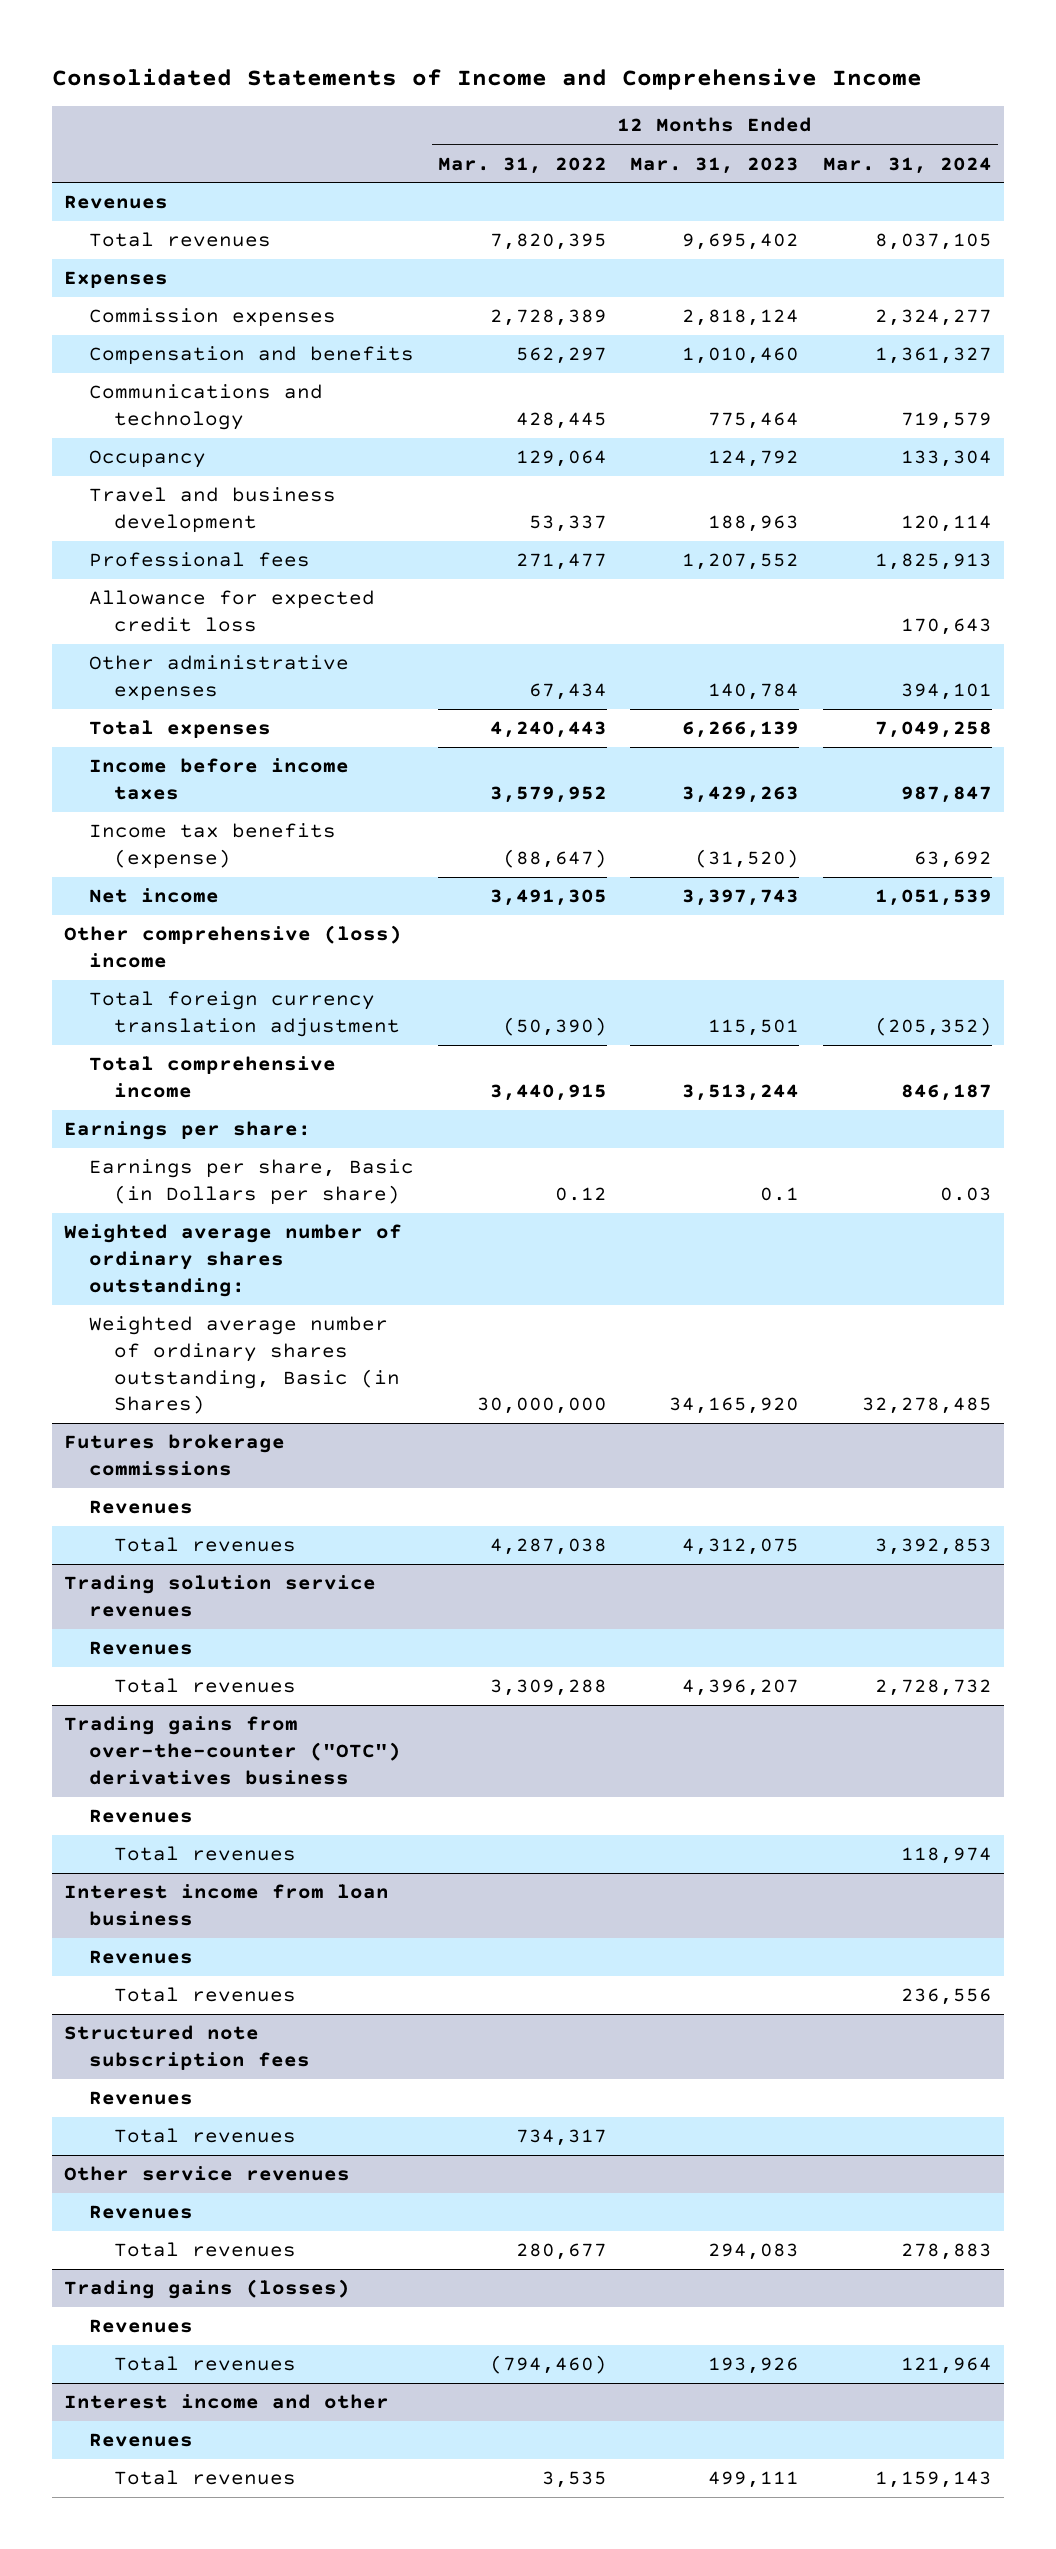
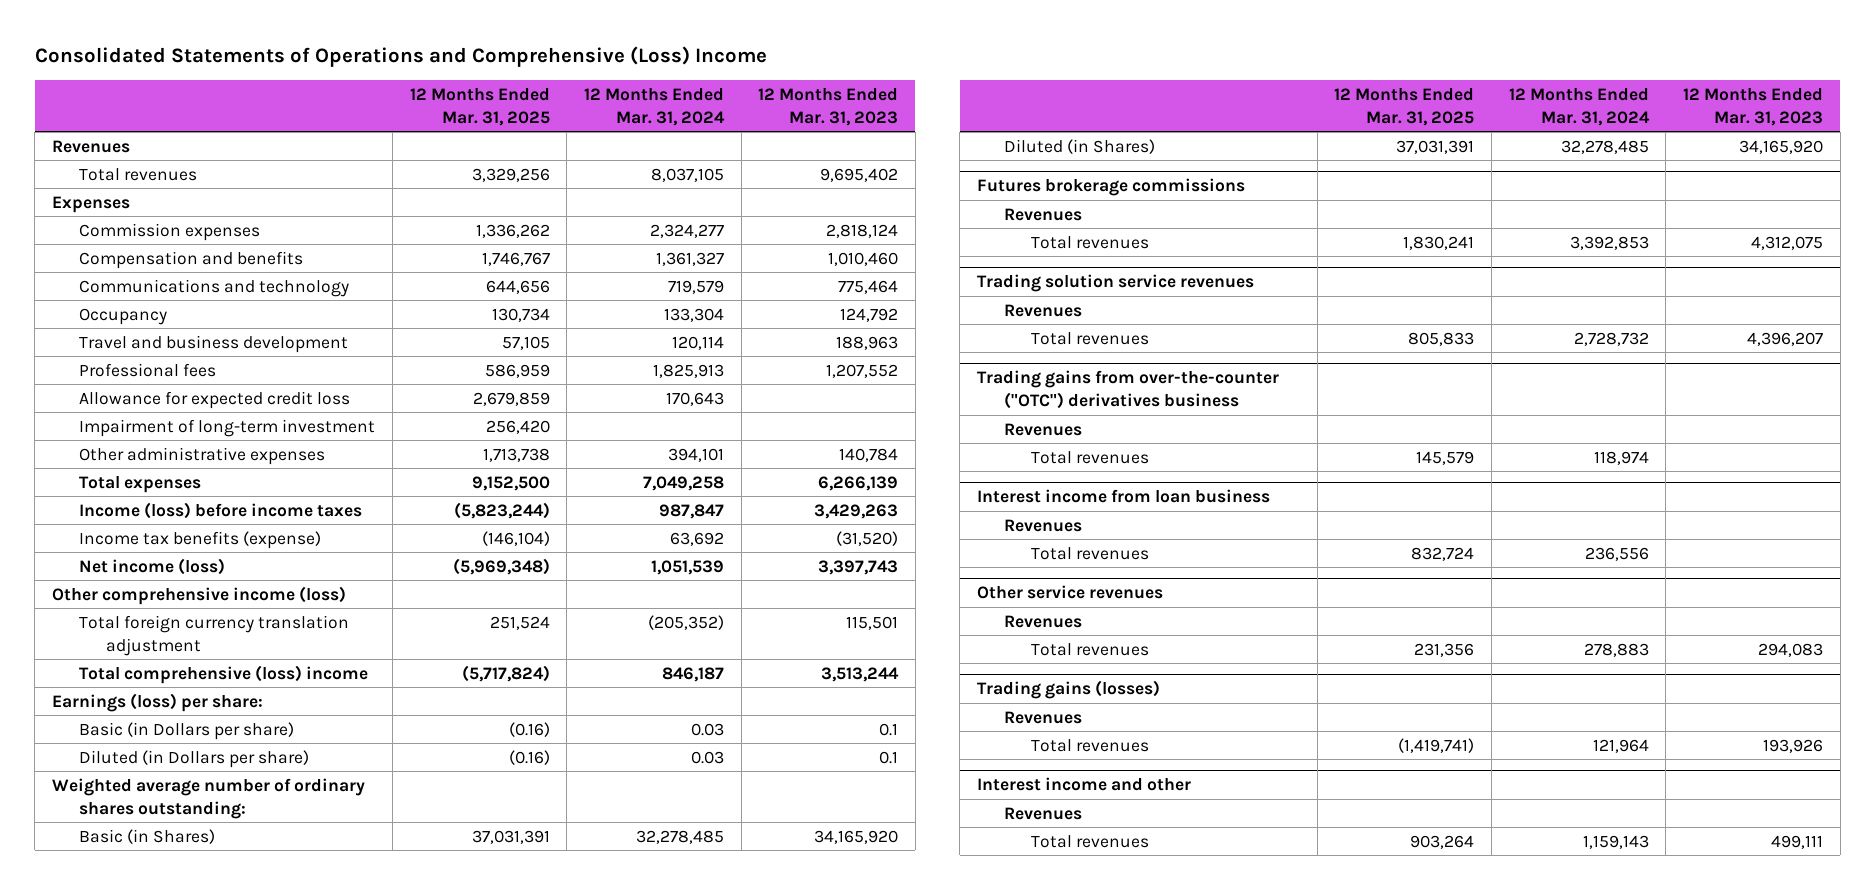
[51,67,922,90] Consolidated Statements of Income and Comprehensive Income -> [34,46,767,68] Consolidated Statements of Operations and Comprehensive (Loss) Income
[437,156,607,174] Mar. 31, 2022 -> none
none -> [409,87,550,126] 12 Months Ended Mar. 31, 2025
none -> [79,418,376,437] Impairment of long-term investment
[88,758,349,801] Income before income taxes -> [79,501,363,519] Income (loss) before income taxes
[88,888,219,904] Net income -> [79,557,226,575] Net income (loss)
[63,925,402,969] Other comprehensive (loss) income -> [52,585,347,605] Other comprehensive income (loss)
[88,1056,336,1099] Total comprehensive income -> [79,664,369,684] Total comprehensive (loss) income
[63,1121,311,1141] Earnings per share: -> [52,692,264,712] Earnings (loss) per share:
[88,1159,414,1206] Earnings per share, Basic (in Dollars per share) -> [79,721,295,740] Basic (in Dollars per share)
none -> [79,749,310,768] Diluted (in Dollars per share)
[88,1316,400,1415] Weighted average number of ordinary shares outstanding, Basic (in Shares) -> [79,828,216,844] Basic (in Shares)
none -> [1003,138,1155,154] Diluted (in Shares)
[63,2025,310,2071] Structured note subscription fees -> none
[88,2091,193,2106] Revenues -> none
[113,2128,296,2144] Total revenues -> none

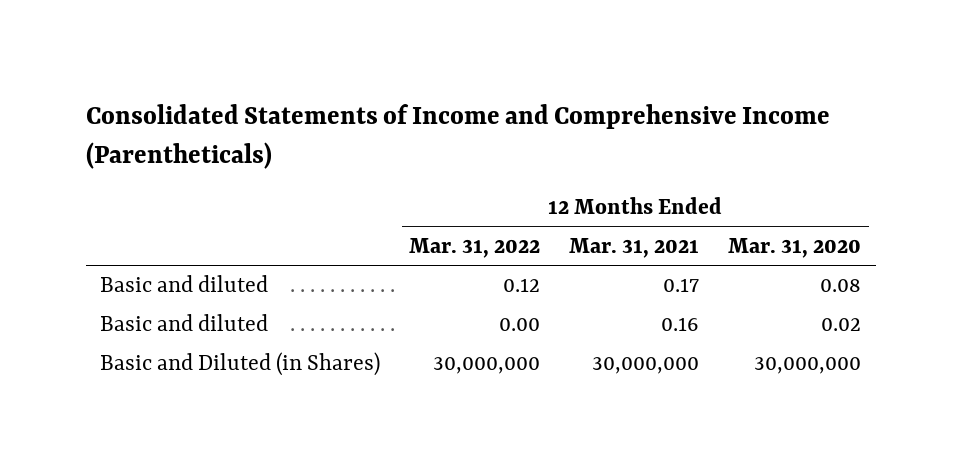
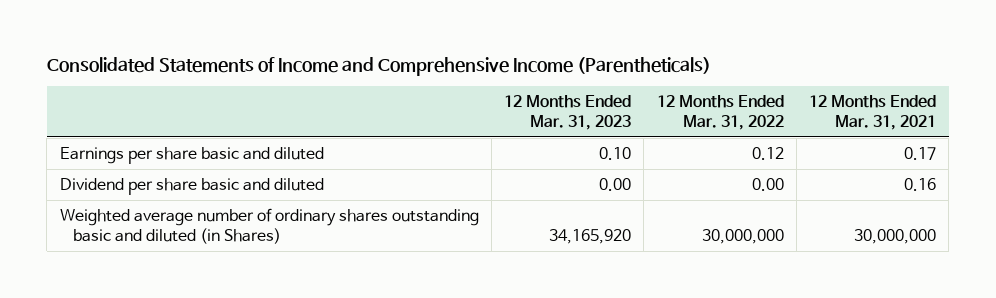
[728,238,862,259] Mar. 31, 2020 -> none
none -> [504,94,632,130] 12 Months Ended Mar. 31, 2023
[100,275,269,293] Basic and diluted -> [59,147,324,165] Earnings per share basic and diluted
[100,314,269,332] Basic and diluted -> [59,178,324,196] Dividend per share basic and diluted
[100,352,381,377] Basic and Diluted (in Shares) -> [59,208,479,244] Weighted average number of ordinary shares outstanding basic and diluted (in Shares)

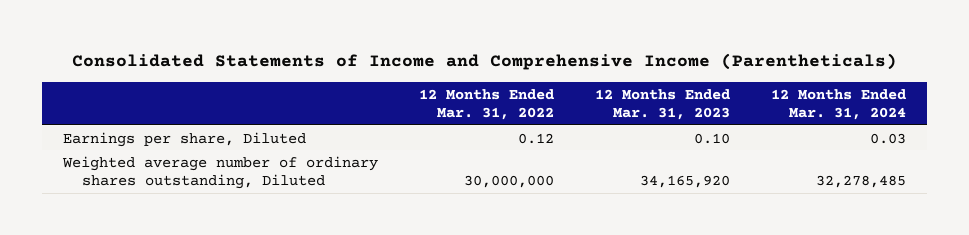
[809,94,937,130] 12 Months Ended Mar. 31, 2021 -> none
none -> [771,88,907,121] 12 Months Ended Mar. 31, 2024
[59,178,324,196] Dividend per share basic and diluted -> none
[59,147,324,165] Earnings per share basic and diluted -> [62,131,306,147] Earnings per share, Diluted
[59,208,479,244] Weighted average number of ordinary shares outstanding basic and diluted (in Shares) -> [61,155,378,190] Weighted average number of ordinary shares outstanding, Diluted

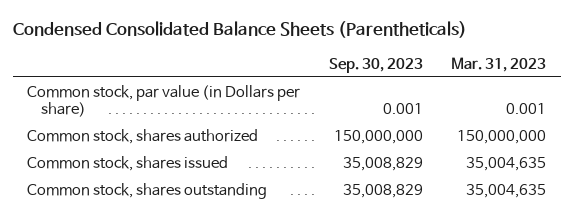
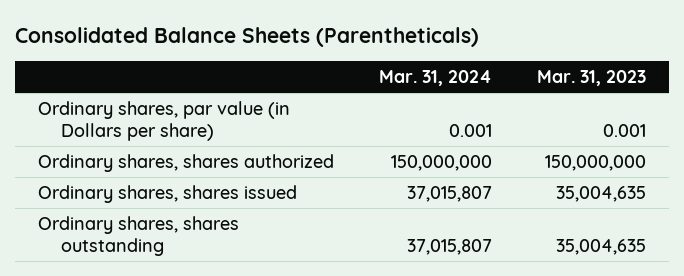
[13,21,468,39] Condensed Consolidated Balance Sheets (Parentheticals) -> [15,27,480,48] Consolidated Balance Sheets (Parentheticals)
[328,57,423,73] Sep. 30, 2023 -> none
none -> [379,70,493,87] Mar. 31, 2024
[27,84,301,118] Common stock, par value (in Dollars per share) -> [37,100,290,141] Ordinary shares, par value (in Dollars per share)
[27,128,259,144] Common stock, shares authorized -> [37,153,334,172] Ordinary shares, shares authorized
[27,155,229,171] Common stock, shares issued -> [37,184,297,203] Ordinary shares, shares issued
[27,182,268,199] Common stock, shares outstanding -> [37,215,239,256] Ordinary shares, shares outstanding

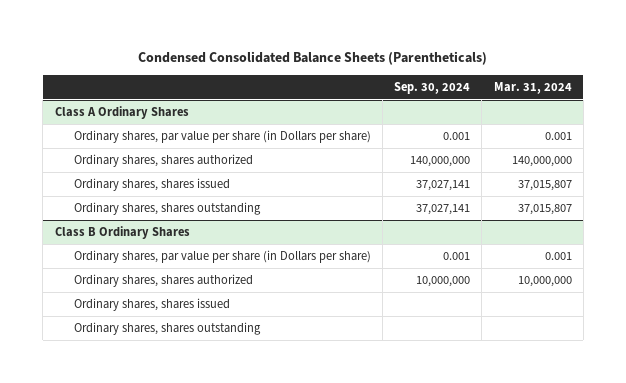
[15,27,480,48] Consolidated Balance Sheets (Parentheticals) -> [138,51,488,66] Condensed Consolidated Balance Sheets (Parentheticals)
[537,70,647,87] Mar. 31, 2023 -> none
none -> [394,81,471,94] Sep. 30, 2024
none -> [54,106,189,120] Class A Ordinary Shares
[37,100,290,141] Ordinary shares, par value (in Dollars per share) -> [74,130,372,144] Ordinary shares, par value per share (in Dollars per share)
[391,154,493,171] 150,000,000 -> [511,156,572,168] 140,000,000
none -> [54,226,190,240] Class B Ordinary Shares
none -> [74,250,372,264] Ordinary shares, par value per share (in Dollars per share)
none -> [74,274,254,288] Ordinary shares, shares authorized
none -> [74,298,231,312] Ordinary shares, shares issued
none -> [74,322,262,336] Ordinary shares, shares outstanding

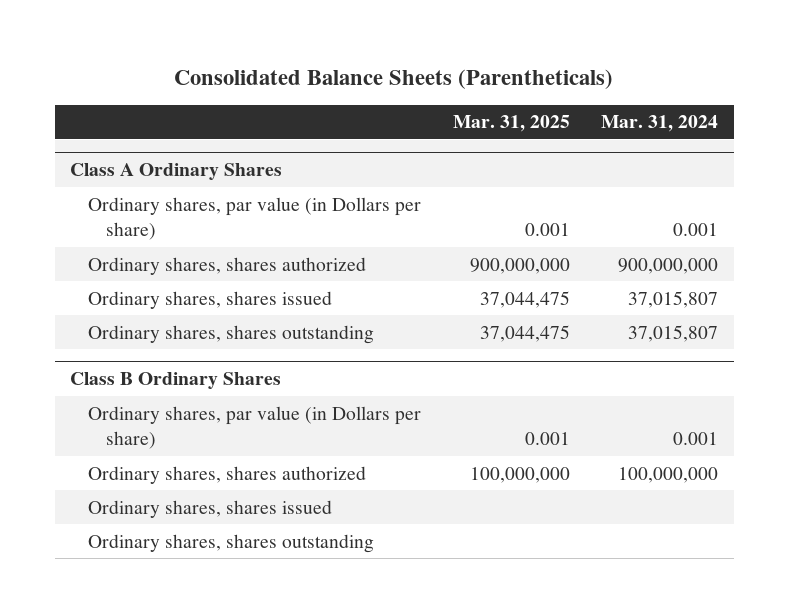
[138,51,488,66] Condensed Consolidated Balance Sheets (Parentheticals) -> [174,68,614,89] Consolidated Balance Sheets (Parentheticals)
[394,81,471,94] Sep. 30, 2024 -> none
none -> [452,115,570,133] Mar. 31, 2025
[74,130,372,144] Ordinary shares, par value per share (in Dollars per share) -> [88,196,422,241] Ordinary shares, par value (in Dollars per share)
[511,156,572,168] 140,000,000 -> [618,257,719,274] 900,000,000
[74,250,372,264] Ordinary shares, par value per share (in Dollars per share) -> [88,405,422,450] Ordinary shares, par value (in Dollars per share)
[517,276,572,288] 10,000,000 -> [618,466,719,483] 100,000,000

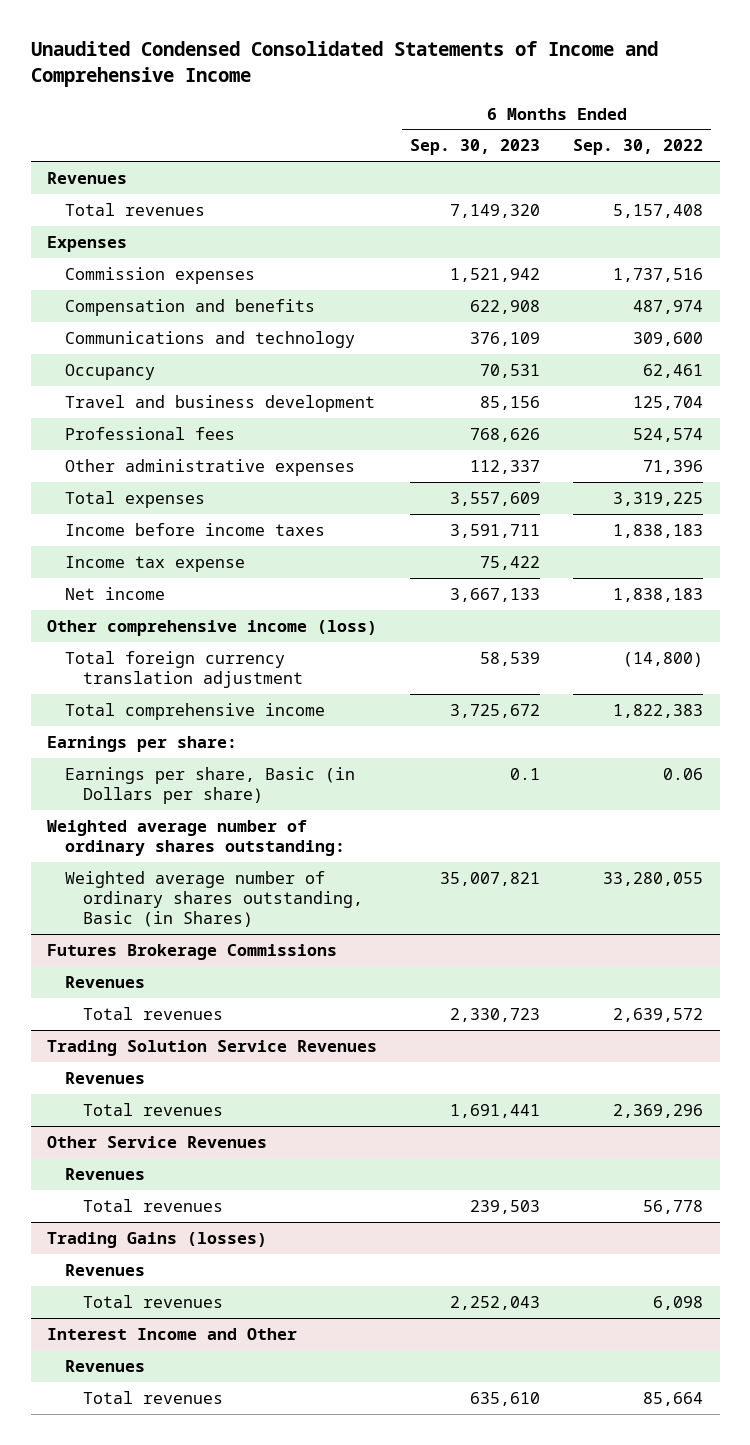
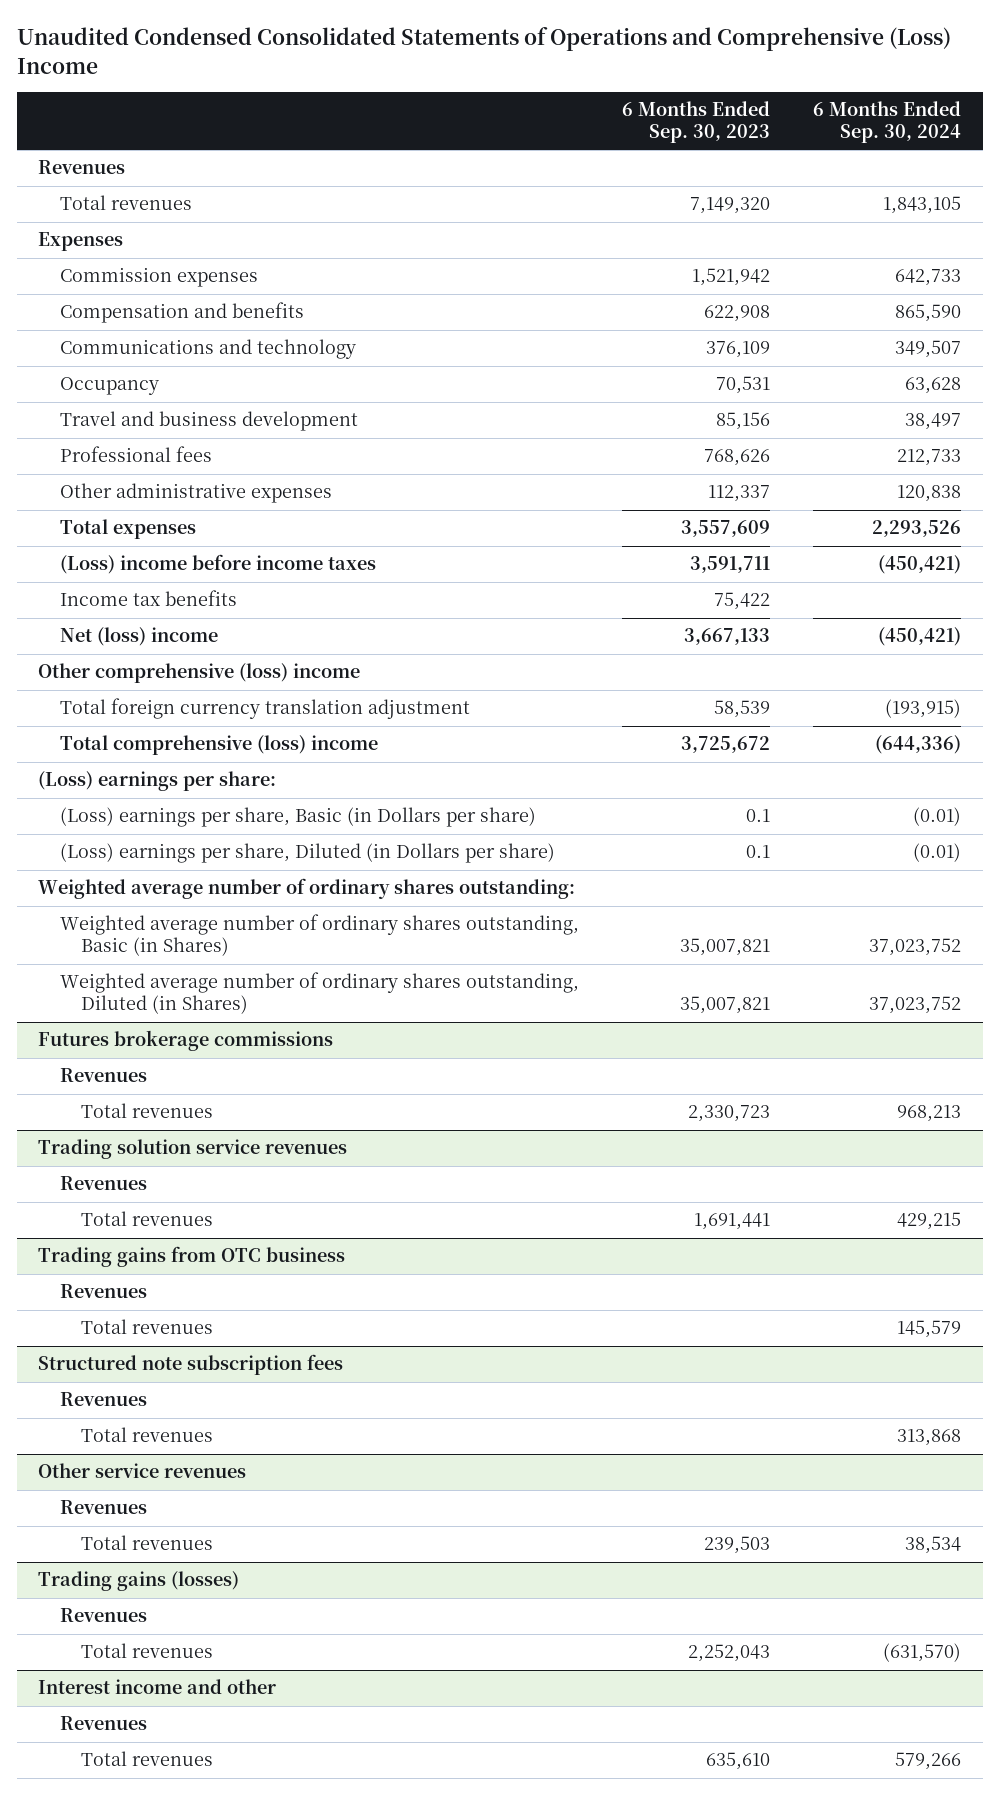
[30,41,658,87] Unaudited Condensed Consolidated Statements of Income and Comprehensive Income -> [16,27,951,74] Unaudited Condensed Consolidated Statements of Operations and Comprehensive (Loss) Income
[573,139,704,156] Sep. 30, 2022 -> none
none -> [813,101,962,144] 6 Months Ended Sep. 30, 2024
[65,522,326,536] Income before income taxes -> [59,554,376,575] (Loss) income before income taxes
[65,555,246,572] Income tax expense -> [59,590,237,607] Income tax benefits
[65,586,166,600] Net income -> [59,627,218,647] Net (loss) income
[47,619,378,636] Other comprehensive income (loss) -> [38,663,361,684] Other comprehensive (loss) income
[65,702,326,720] Total comprehensive income -> [59,735,378,756] Total comprehensive (loss) income
[47,735,238,752] Earnings per share: -> [38,771,277,792] (Loss) earnings per share:
[65,766,356,805] Earnings per share, Basic (in Dollars per share) -> [59,807,536,828] (Loss) earnings per share, Basic (in Dollars per share)
none -> [59,843,555,864] (Loss) earnings per share, Diluted (in Dollars per share)
none -> [59,972,579,1015] Weighted average number of ordinary shares outstanding, Diluted (in Shares)
[47,943,338,960] Futures Brokerage Commissions -> [38,1030,334,1052] Futures brokerage commissions
[47,1039,378,1056] Trading Solution Service Revenues -> [38,1139,348,1160] Trading solution service revenues
[47,1135,268,1148] Other Service Revenues -> none
none -> [38,1246,346,1268] Trading gains from OTC business
none -> [81,1319,214,1335] Total revenues
none -> [38,1354,344,1376] Structured note subscription fees
none -> [59,1392,147,1407] Revenues
none -> [81,1427,214,1443] Total revenues
none -> [38,1463,247,1479] Other service revenues
none -> [59,1500,147,1515] Revenues
[47,1231,268,1248] Trading Gains (losses) -> [38,1571,240,1592] Trading gains (losses)
[47,1327,298,1340] Interest Income and Other -> [38,1679,277,1695] Interest income and other

